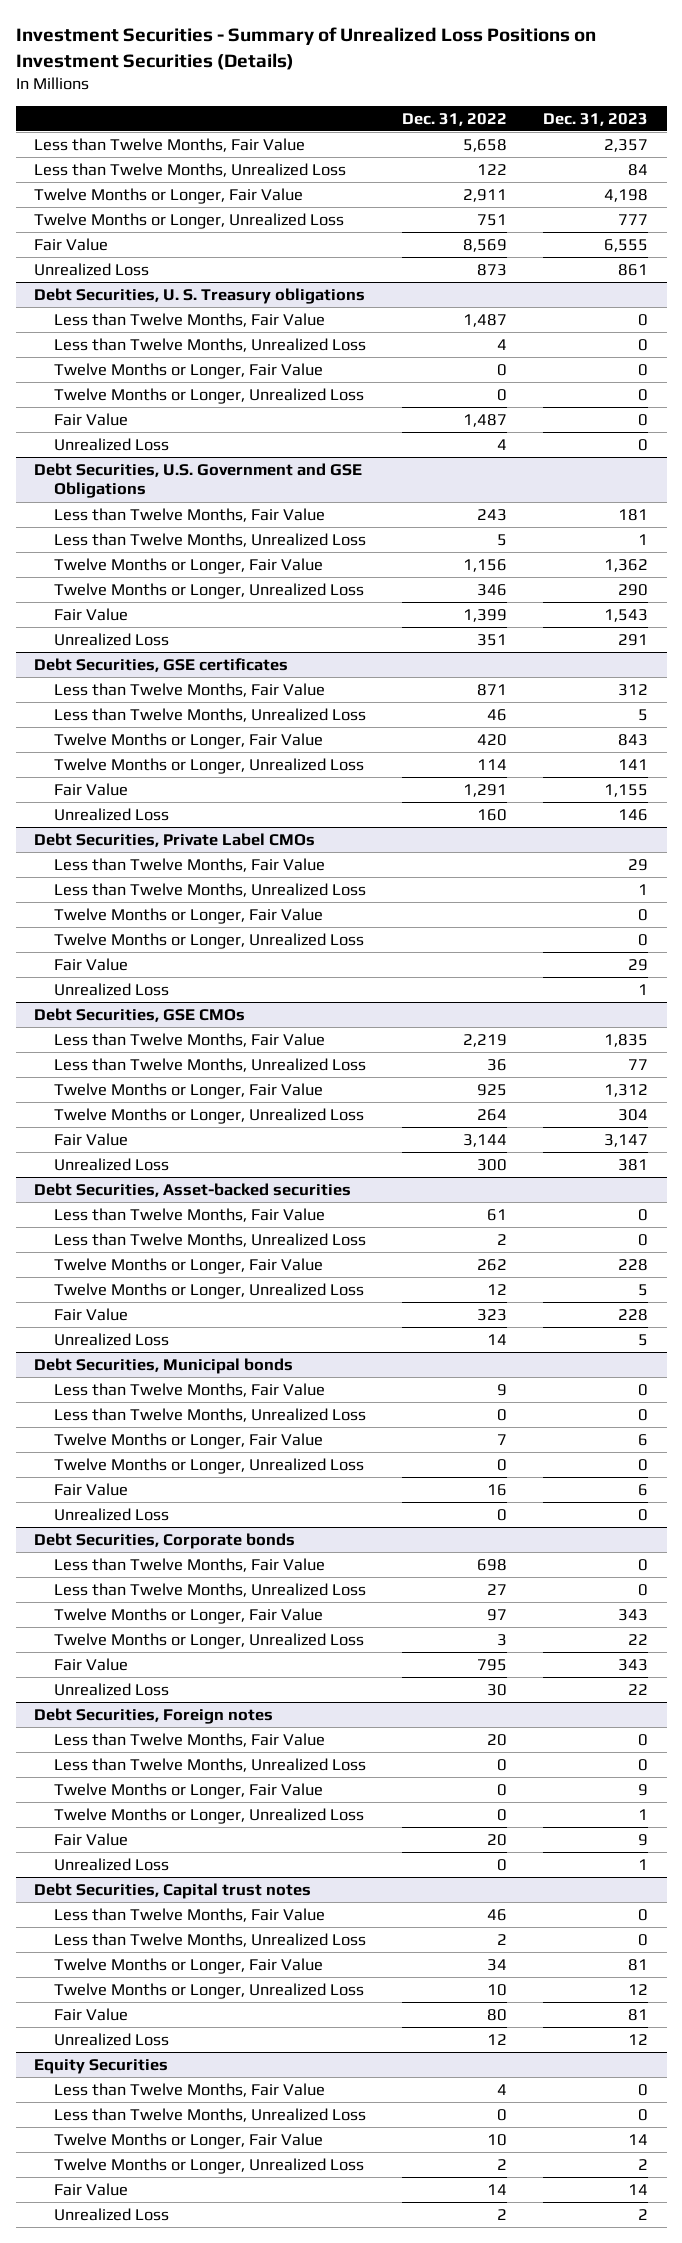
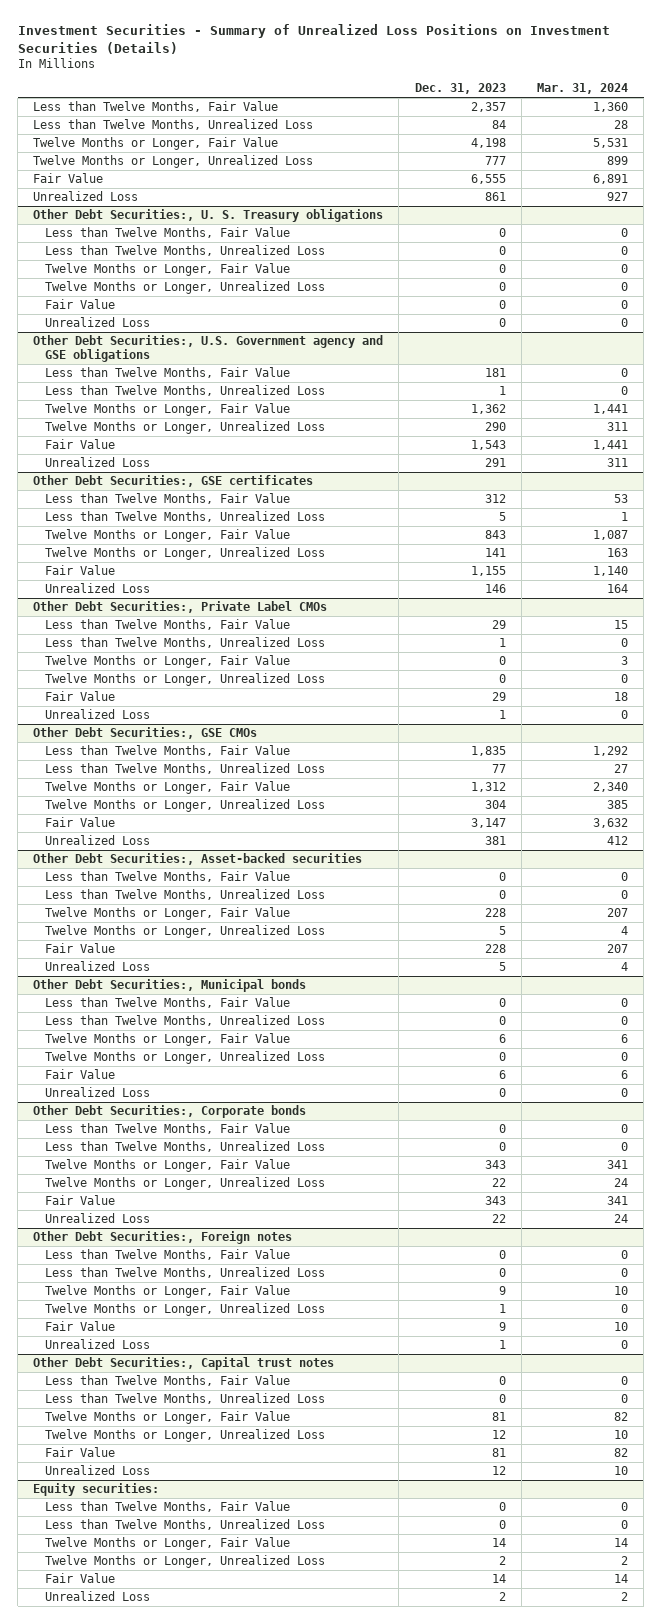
[402,112,508,126] Dec. 31, 2022 -> none
none -> [537,83,629,95] Mar. 31, 2024
[34,288,366,305] Debt Securities, U. S. Treasury obligations -> [33,209,384,223] Other Debt Securities:, U. S. Treasury obligations
[34,463,363,499] Debt Securities, U.S. Government and GSE Obligations -> [33,335,384,362] Other Debt Securities:, U.S. Government agency and GSE obligations
[34,658,289,673] Debt Securities, GSE certificates -> [33,475,314,488] Other Debt Securities:, GSE certificates
[34,833,316,848] Debt Securities, Private Label CMOs -> [33,601,328,614] Other Debt Securities:, Private Label CMOs
[34,1008,246,1023] Debt Securities, GSE CMOs -> [33,727,258,740] Other Debt Securities:, GSE CMOs
[34,1183,352,1198] Debt Securities, Asset-backed securities -> [33,853,363,866] Other Debt Securities:, Asset-backed securities
[34,1358,294,1375] Debt Securities, Municipal bonds -> [33,979,307,993] Other Debt Securities:, Municipal bonds
[34,1533,296,1550] Debt Securities, Corporate bonds -> [33,1105,307,1119] Other Debt Securities:, Corporate bonds
[34,1708,274,1725] Debt Securities, Foreign notes -> [33,1231,293,1245] Other Debt Securities:, Foreign notes
[34,1883,312,1900] Debt Securities, Capital trust notes -> [33,1357,335,1371] Other Debt Securities:, Capital trust notes
[34,2059,169,2075] Equity Securities -> [33,1483,160,1497] Equity securities:

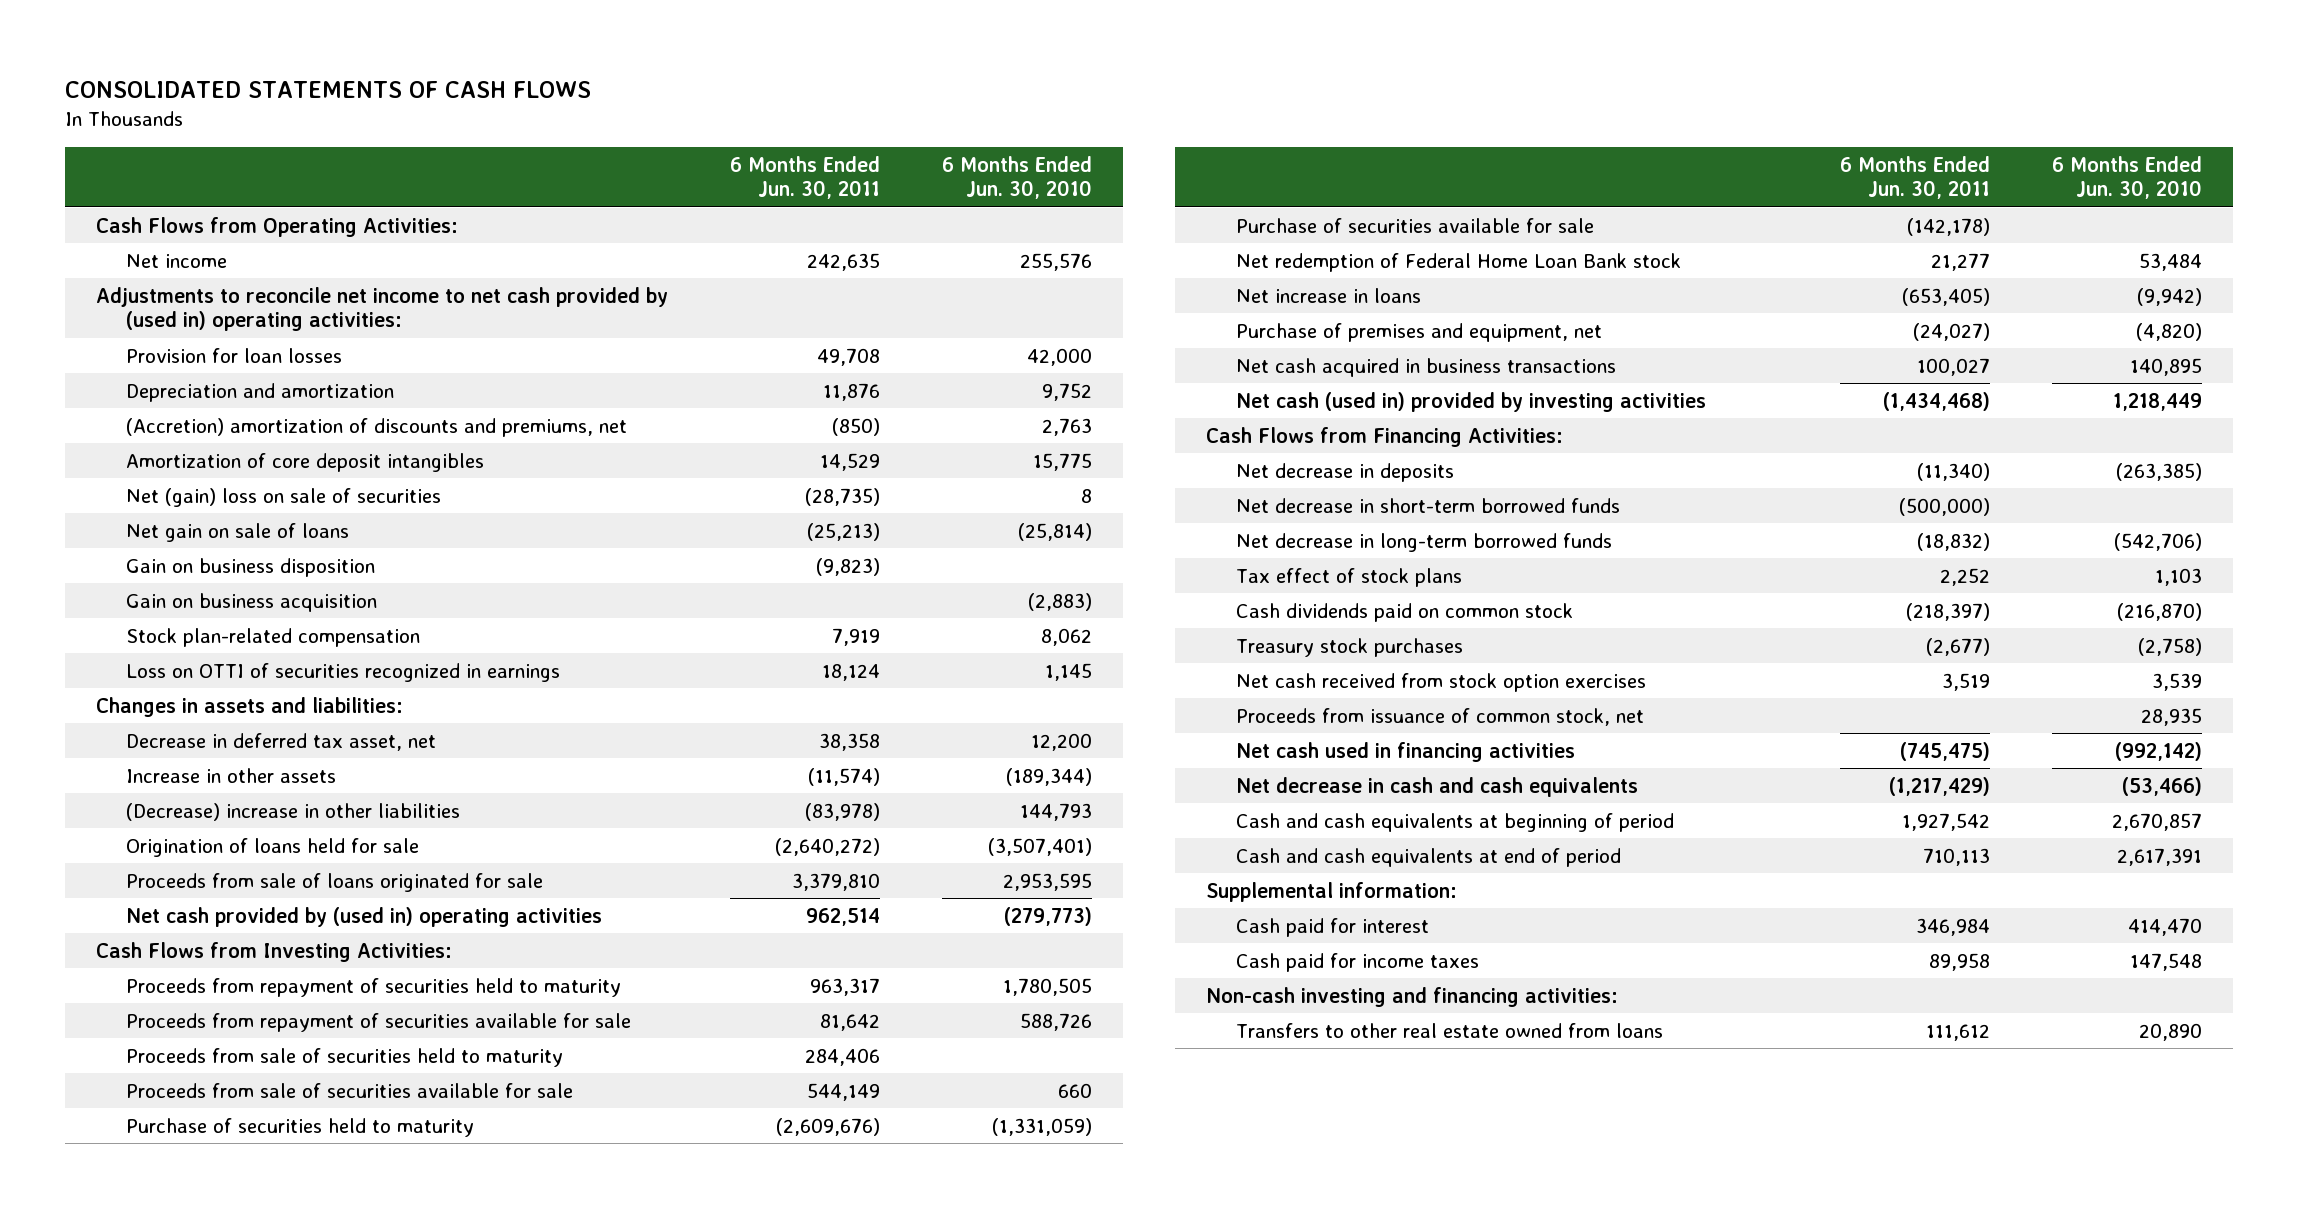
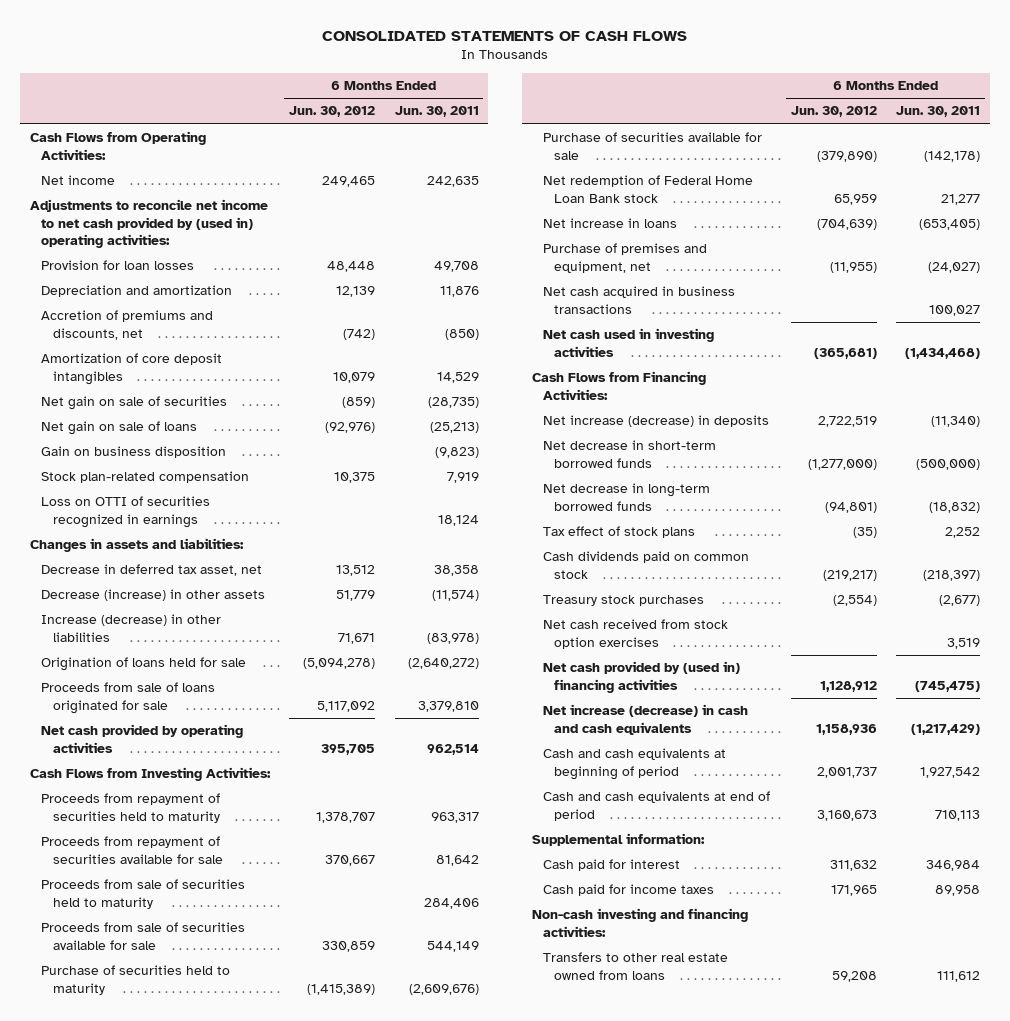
[941,156,1092,200] 6 Months Ended Jun. 30, 2010 -> none
none -> [289,106,376,118] Jun. 30, 2012
[125,417,627,437] (Accretion) amortization of discounts and premiums, net -> [41,310,214,340] Accretion of premiums and discounts, net
[125,487,441,507] Net (gain) loss on sale of securities -> [41,396,228,411] Net gain on sale of securities
[125,592,377,612] Gain on business acquisition -> none
[125,767,336,783] Increase in other assets -> [41,589,266,602] Decrease (increase) in other assets
[125,802,460,821] (Decrease) increase in other liabilities -> [41,614,222,642] Increase (decrease) in other liabilities
[125,906,602,927] Net cash provided by (used in) operating activities -> [41,724,244,753] Net cash provided by operating activities
[1235,391,1706,412] Net cash (used in) provided by investing activities -> [542,328,714,357] Net cash used in investing activities
[1235,462,1454,482] Net decrease in deposits -> [542,415,769,428] Net increase (decrease) in deposits
[1235,707,1644,726] Proceeds from issuance of common stock, net -> none
[1235,741,1575,762] Net cash used in financing activities -> [542,661,740,693] Net cash provided by (used in) financing activities
[1235,776,1638,797] Net decrease in cash and cash equivalents -> [542,704,748,735] Net increase (decrease) in cash and cash equivalents

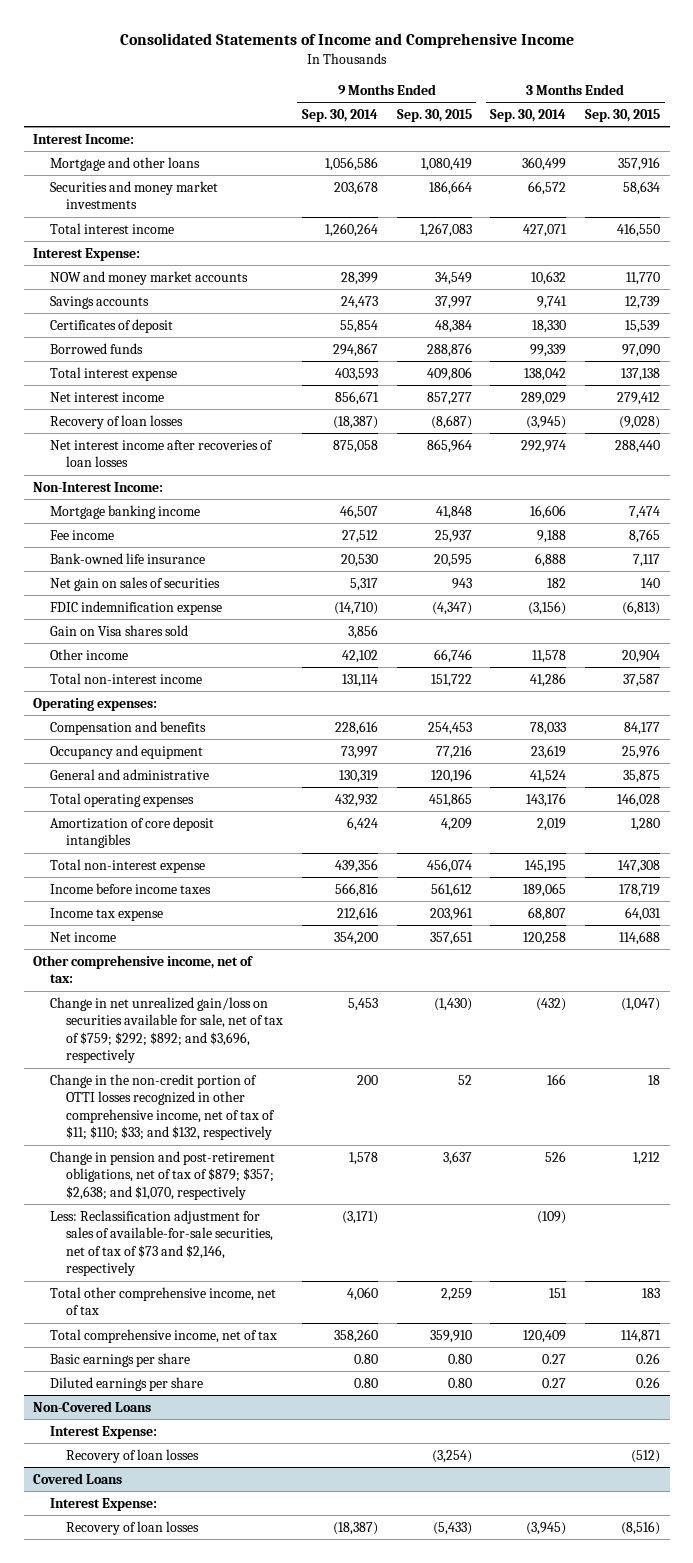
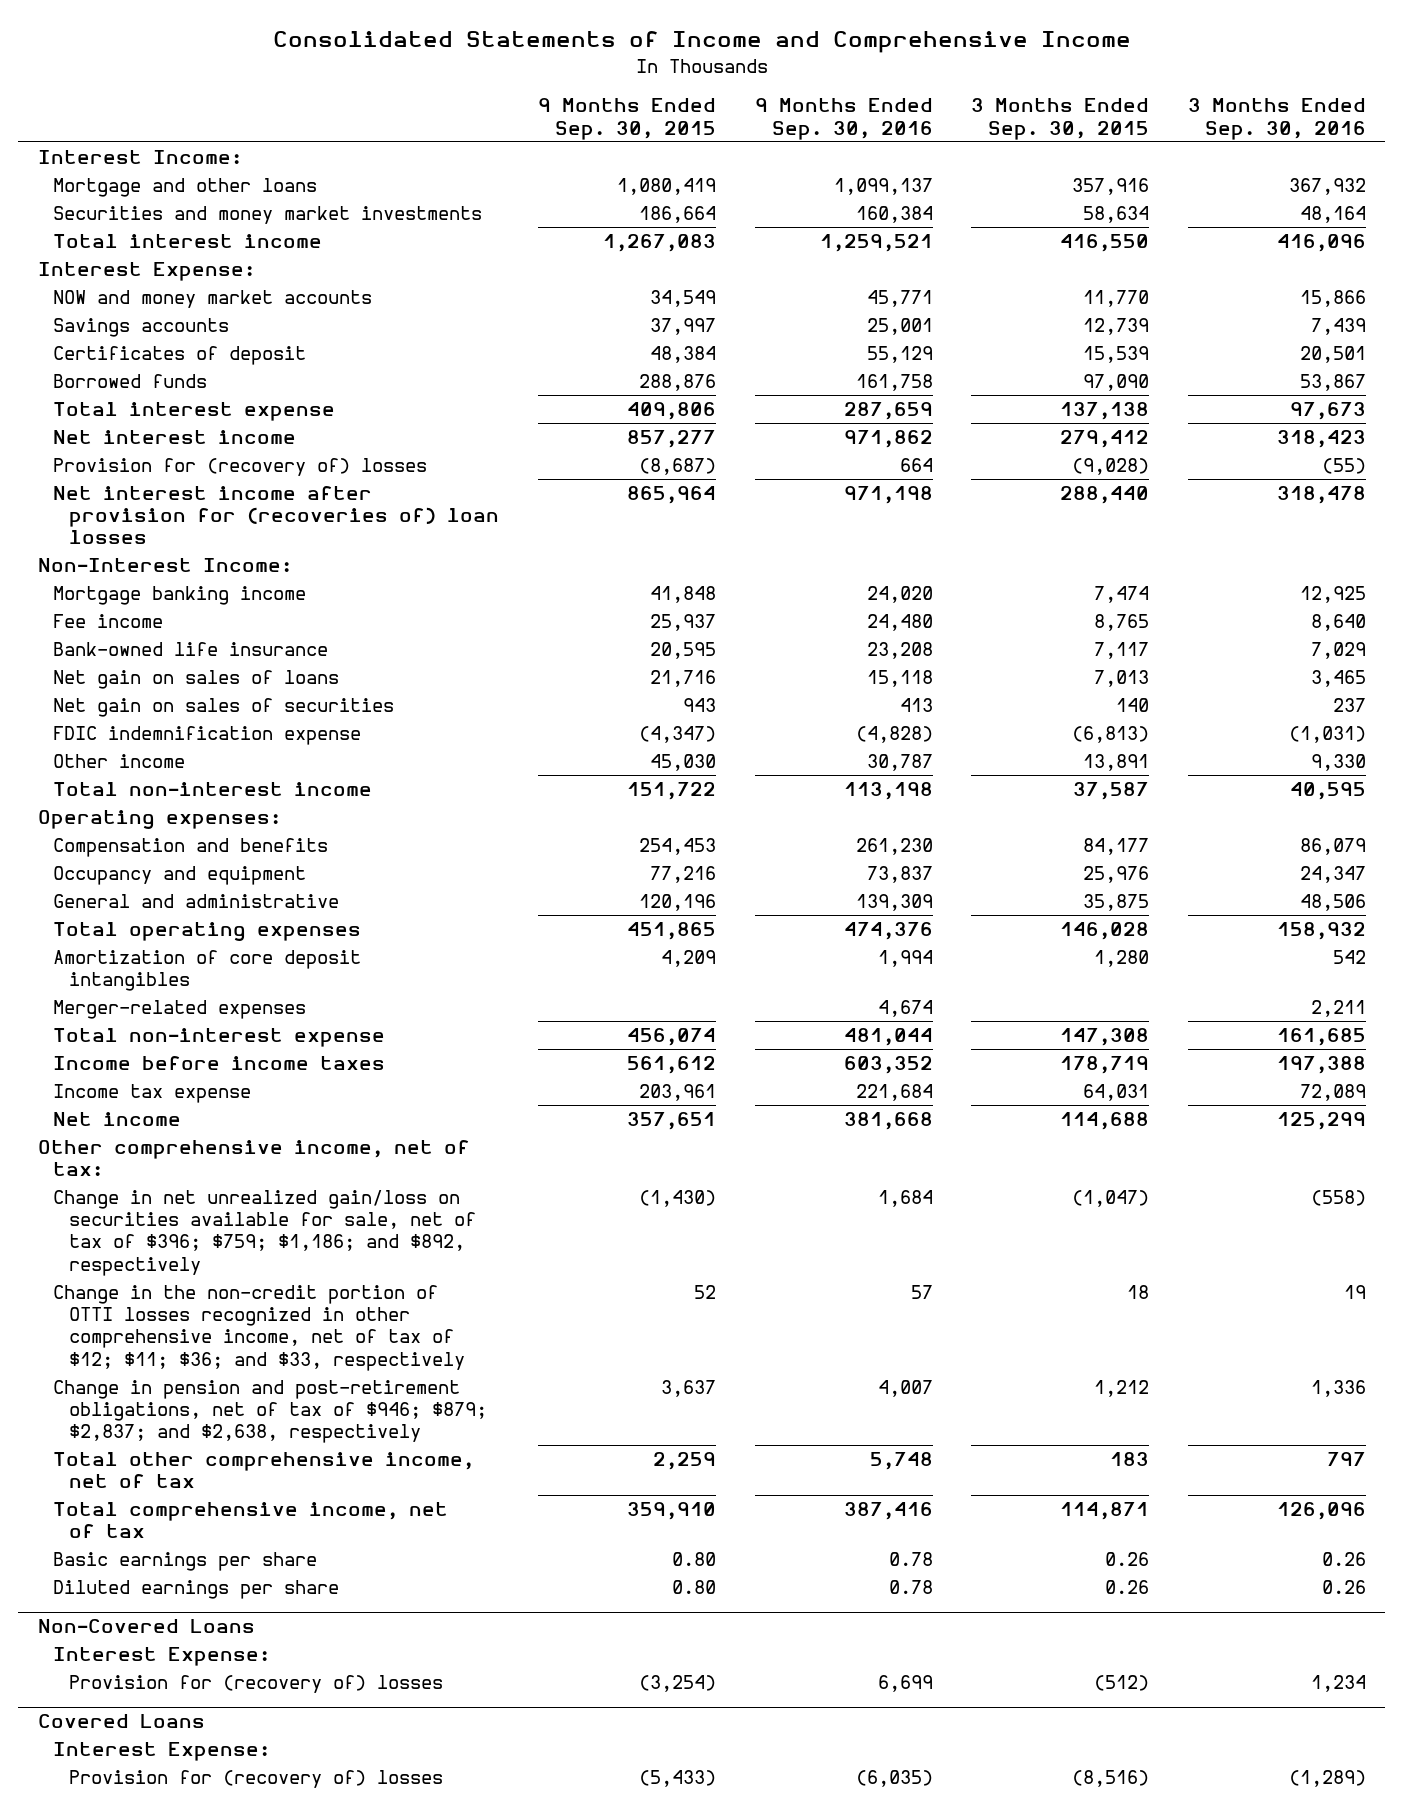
[301,108,378,122] Sep. 30, 2014 -> none
[490,108,567,122] Sep. 30, 2014 -> none
none -> [754,98,933,140] 9 Months Ended Sep. 30, 2016
none -> [1187,98,1366,140] 3 Months Ended Sep. 30, 2016
[49,414,183,429] Recovery of loan losses -> [53,458,428,477] Provision for (recovery of) losses
[49,439,273,468] Net interest income after recoveries of loan losses -> [53,486,500,545] Net interest income after provision for (recoveries of) loan losses
none -> [53,670,340,690] Net gain on sales of loans
[49,624,188,636] Gain on Visa shares sold -> none
[433,648,472,663] 66,746 -> [649,754,716,772] 45,030
[622,649,661,663] 20,904 -> [1083,754,1150,772] 13,891
none -> [53,1000,307,1020] Merger-related expenses
[49,1209,274,1277] Less: Reclassification adjustment for sales of available-for-sale securities, net of tax of $73 and $2,146, respectively -> none
[49,996,284,1064] Change in net unrealized gain/loss on securities available for sale, net of tax of $759; $292; $892; and $3,696, respectively -> [53,1190,477,1276] Change in net unrealized gain/loss on securities available for sale, net of tax of $396; $759; $1,186; and $892, respectively
[49,1073,276,1141] Change in the non-credit portion of OTTI losses recognized in other comprehensive income, net of tax of $11; $110; $33; and $132, respectively -> [53,1285,466,1371] Change in the non-credit portion of OTTI losses recognized in other comprehensive income, net of tax of $12; $11; $36; and $33, respectively
[49,1150,275,1200] Change in pension and post-retirement obligations, net of tax of $879; $357; $2,638; and $1,070, respectively -> [53,1380,488,1444] Change in pension and post-retirement obligations, net of tax of $946; $879; $2,837; and $2,638, respectively
[66,1448,200,1463] Recovery of loan losses -> [69,1675,444,1694] Provision for (recovery of) losses
[66,1520,200,1535] Recovery of loan losses -> [69,1770,444,1789] Provision for (recovery of) losses

